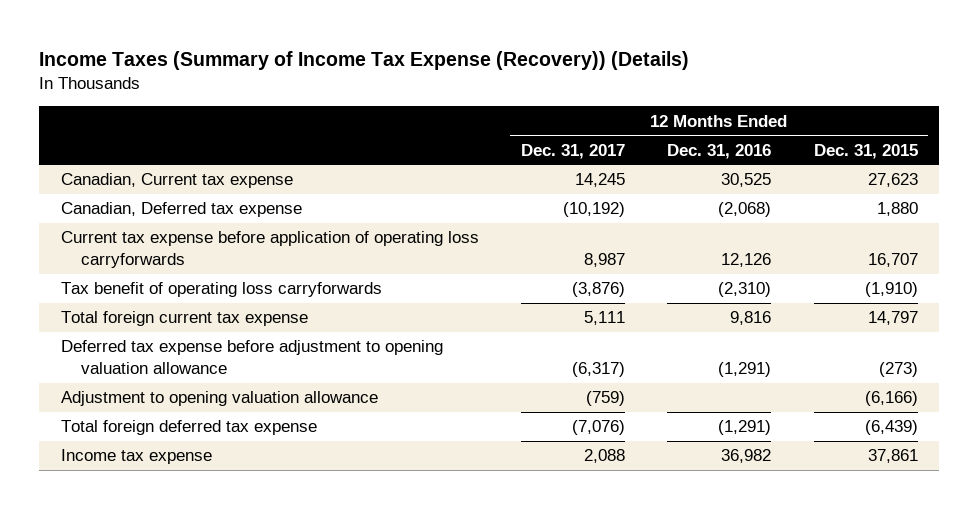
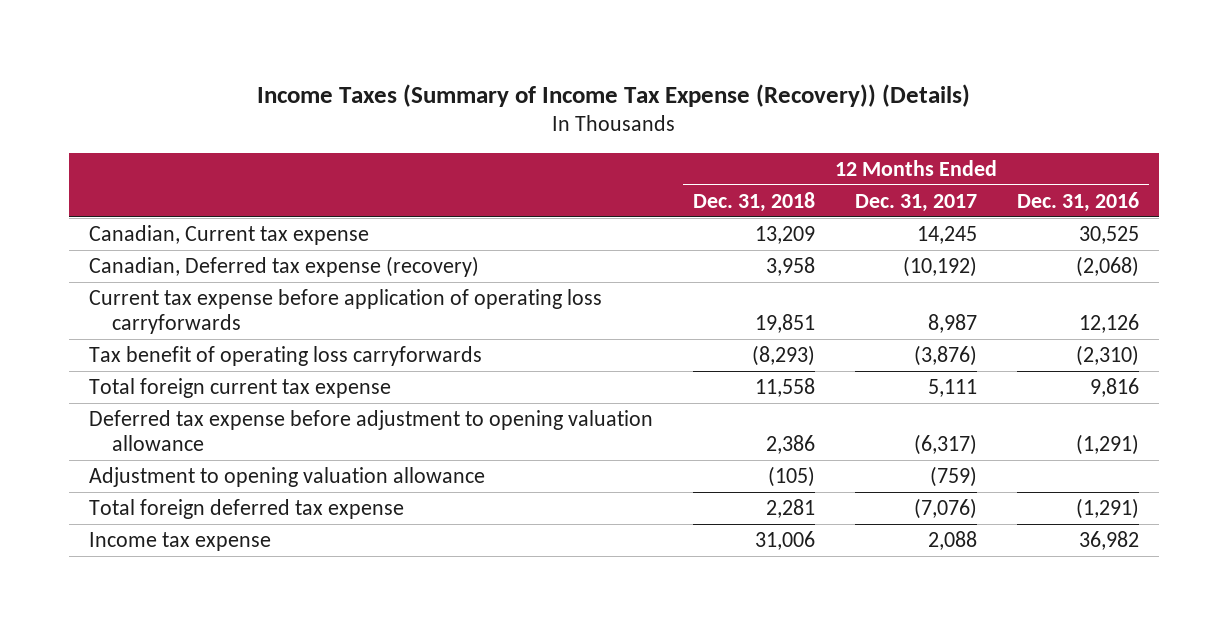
[813,143,918,159] Dec. 31, 2015 -> none
none -> [693,191,816,212] Dec. 31, 2018
[60,202,302,218] Canadian, Deferred tax expense -> [89,255,480,277] Canadian, Deferred tax expense (recovery)

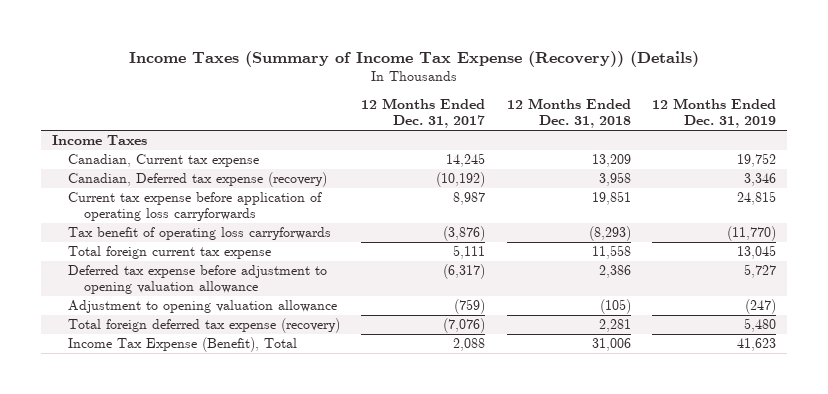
[1016,191,1139,212] Dec. 31, 2016 -> none
none -> [651,98,776,129] 12 Months Ended Dec. 31, 2019
none -> [51,135,147,146] Income Taxes
[89,498,405,519] Total foreign deferred tax expense -> [68,318,341,334] Total foreign deferred tax expense (recovery)
[89,531,272,551] Income tax expense -> [68,337,298,353] Income Tax Expense (Benefit), Total

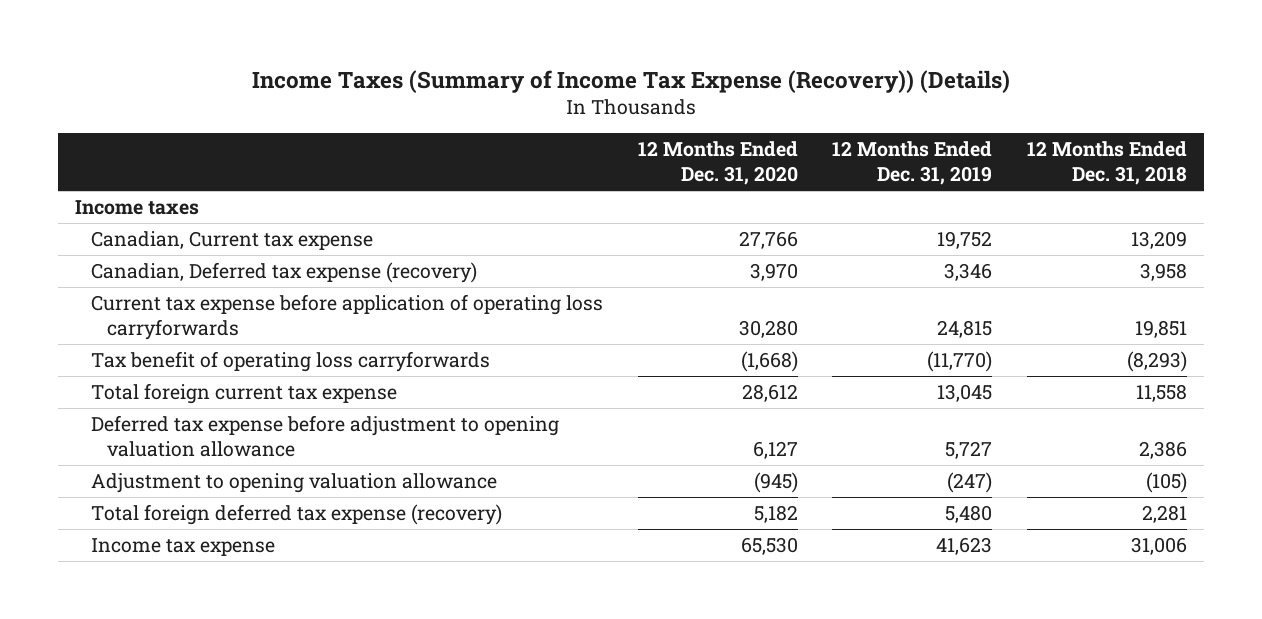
[361,98,486,129] 12 Months Ended Dec. 31, 2017 -> none
none -> [637,141,798,186] 12 Months Ended Dec. 31, 2020
[51,135,147,146] Income Taxes -> [75,199,200,215] Income taxes
[68,337,298,353] Income Tax Expense (Benefit), Total -> [91,537,276,556] Income tax expense

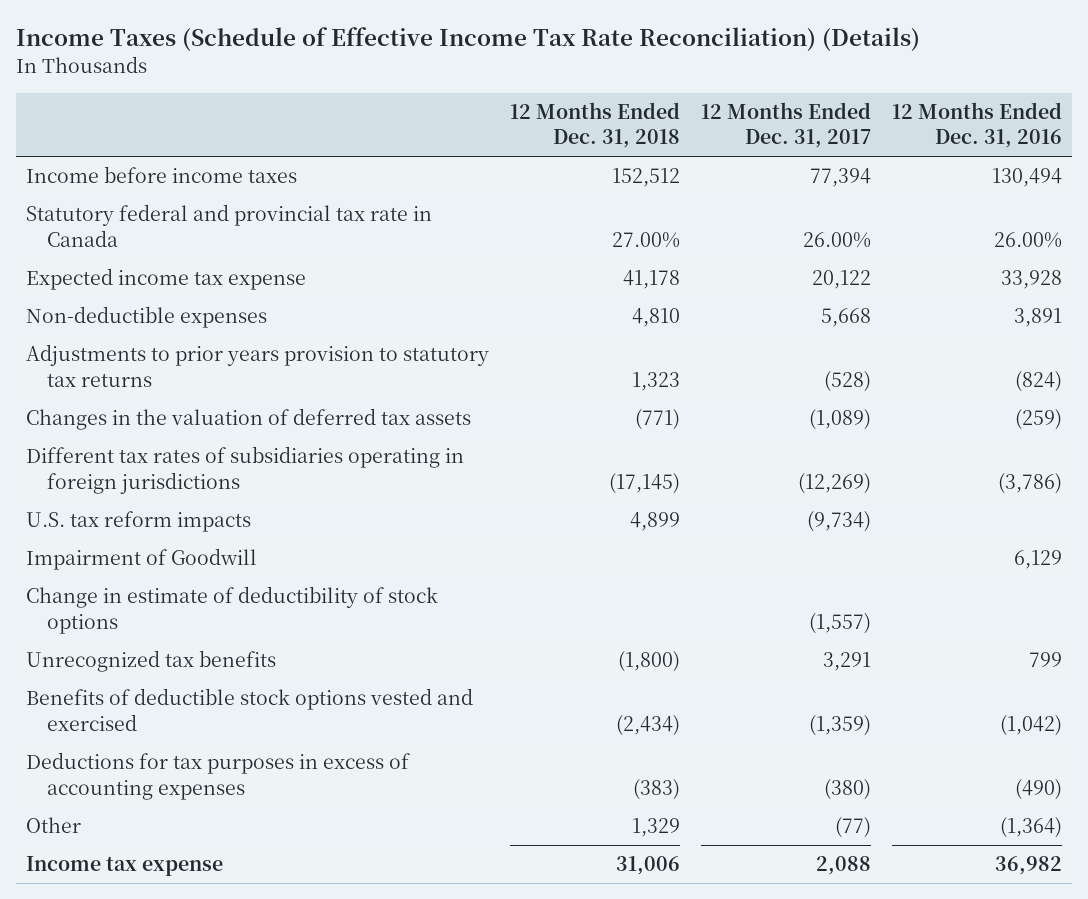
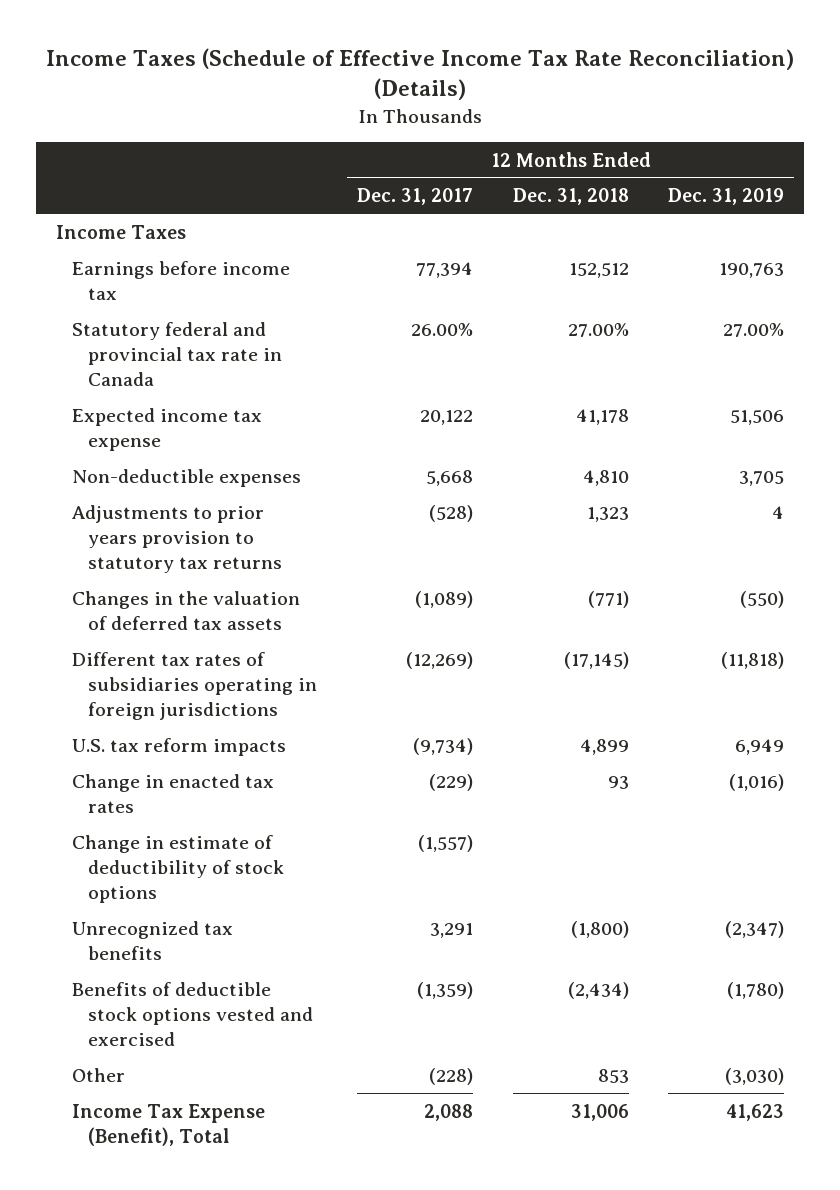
[891,101,1062,149] 12 Months Ended Dec. 31, 2016 -> none
none -> [668,188,785,206] Dec. 31, 2019
none -> [55,224,186,239] Income Taxes
[26,166,298,184] Income before income taxes -> [71,260,290,300] Earnings before income tax
[26,548,258,571] Impairment of Goodwill -> none
none -> [71,773,274,813] Change in enacted tax rates
[26,752,411,800] Deductions for tax purposes in excess of accounting expenses -> none
[632,818,681,838] 1,329 -> [597,1068,629,1083] 853
[834,817,871,839] (77) -> [428,1067,473,1085] (228)
[26,856,224,877] Income tax expense -> [71,1103,265,1146] Income Tax Expense (Benefit), Total

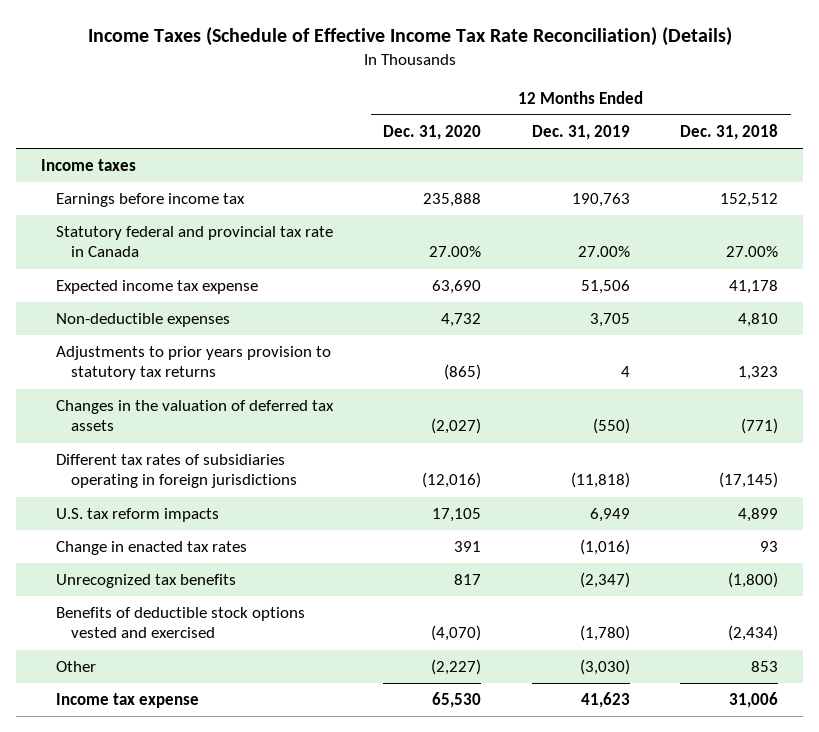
[356,188,473,206] Dec. 31, 2017 -> none
none -> [383,125,482,141] Dec. 31, 2020
[55,224,186,239] Income Taxes -> [41,159,137,172] Income taxes
[71,834,284,904] Change in estimate of deductibility of stock options -> none
[71,1103,265,1146] Income Tax Expense (Benefit), Total -> [55,693,199,709] Income tax expense

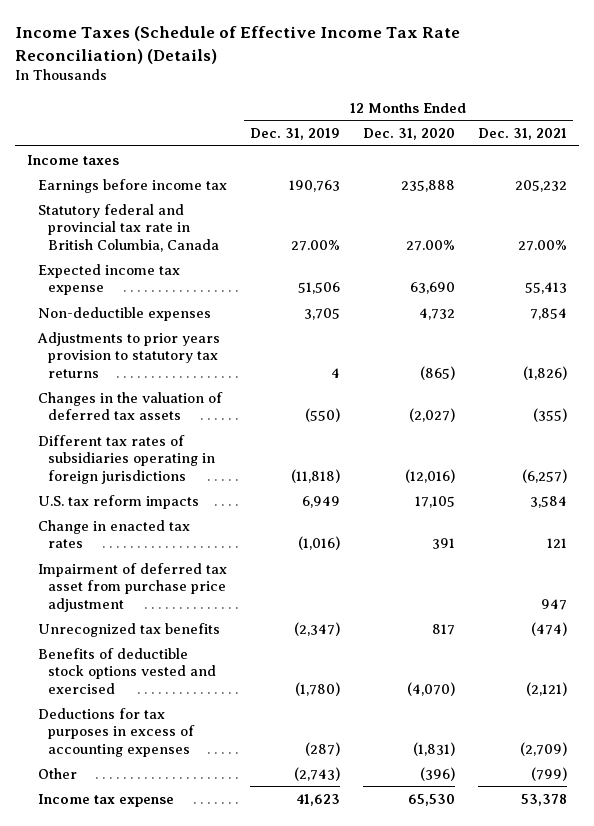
[680,124,779,141] Dec. 31, 2018 -> none
none -> [478,127,568,140] Dec. 31, 2021
[55,226,333,258] Statutory federal and provincial tax rate in Canada -> [37,203,220,252] Statutory federal and provincial tax rate in British Columbia, Canada
none -> [37,562,227,612] Impairment of deferred tax asset from purchase price adjustment
none -> [37,707,196,757] Deductions for tax purposes in excess of accounting expenses
[431,659,482,676] (2,227) -> [419,766,455,781] (396)
[579,659,630,676] (3,030) -> [293,766,340,781] (2,743)

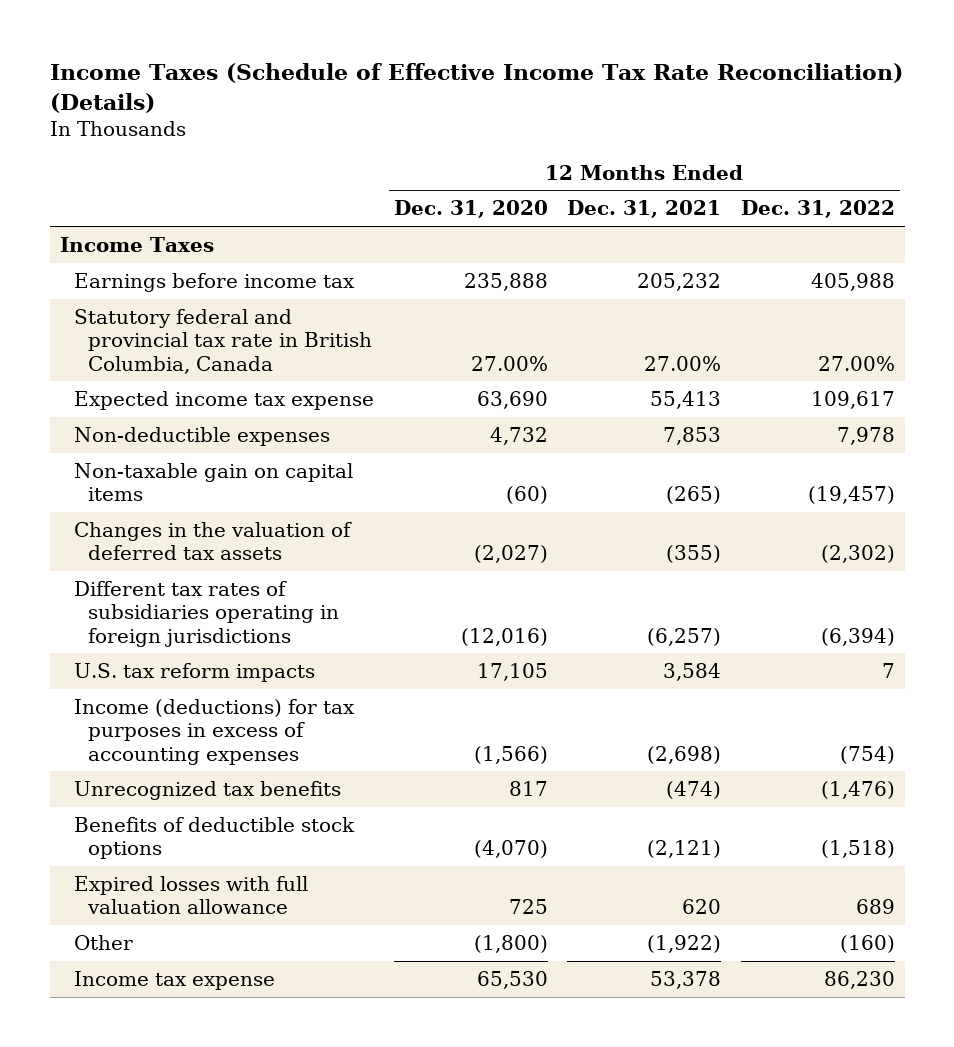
[249,127,340,140] Dec. 31, 2019 -> none
none -> [740,200,895,219] Dec. 31, 2022
[26,154,119,165] Income taxes -> [59,236,214,252] Income Taxes
[36,331,220,378] Adjustments to prior years provision to statutory tax returns -> none
[530,307,568,320] 7,854 -> [663,426,722,445] 7,853
none -> [73,462,353,502] Non-taxable gain on capital items
[37,519,190,549] Change in enacted tax rates -> none
[37,562,227,612] Impairment of deferred tax asset from purchase price adjustment -> none
none -> [73,698,355,765] Income (deductions) for tax purposes in excess of accounting expenses
[37,707,196,757] Deductions for tax purposes in excess of accounting expenses -> none
[37,647,217,694] Benefits of deductible stock options vested and exercised -> [73,816,355,860] Benefits of deductible stock options
none -> [73,875,308,915] Expired losses with full valuation allowance
[419,766,455,781] (396) -> [473,934,548,953] (1,800)
[531,766,568,781] (799) -> [647,934,722,953] (1,922)

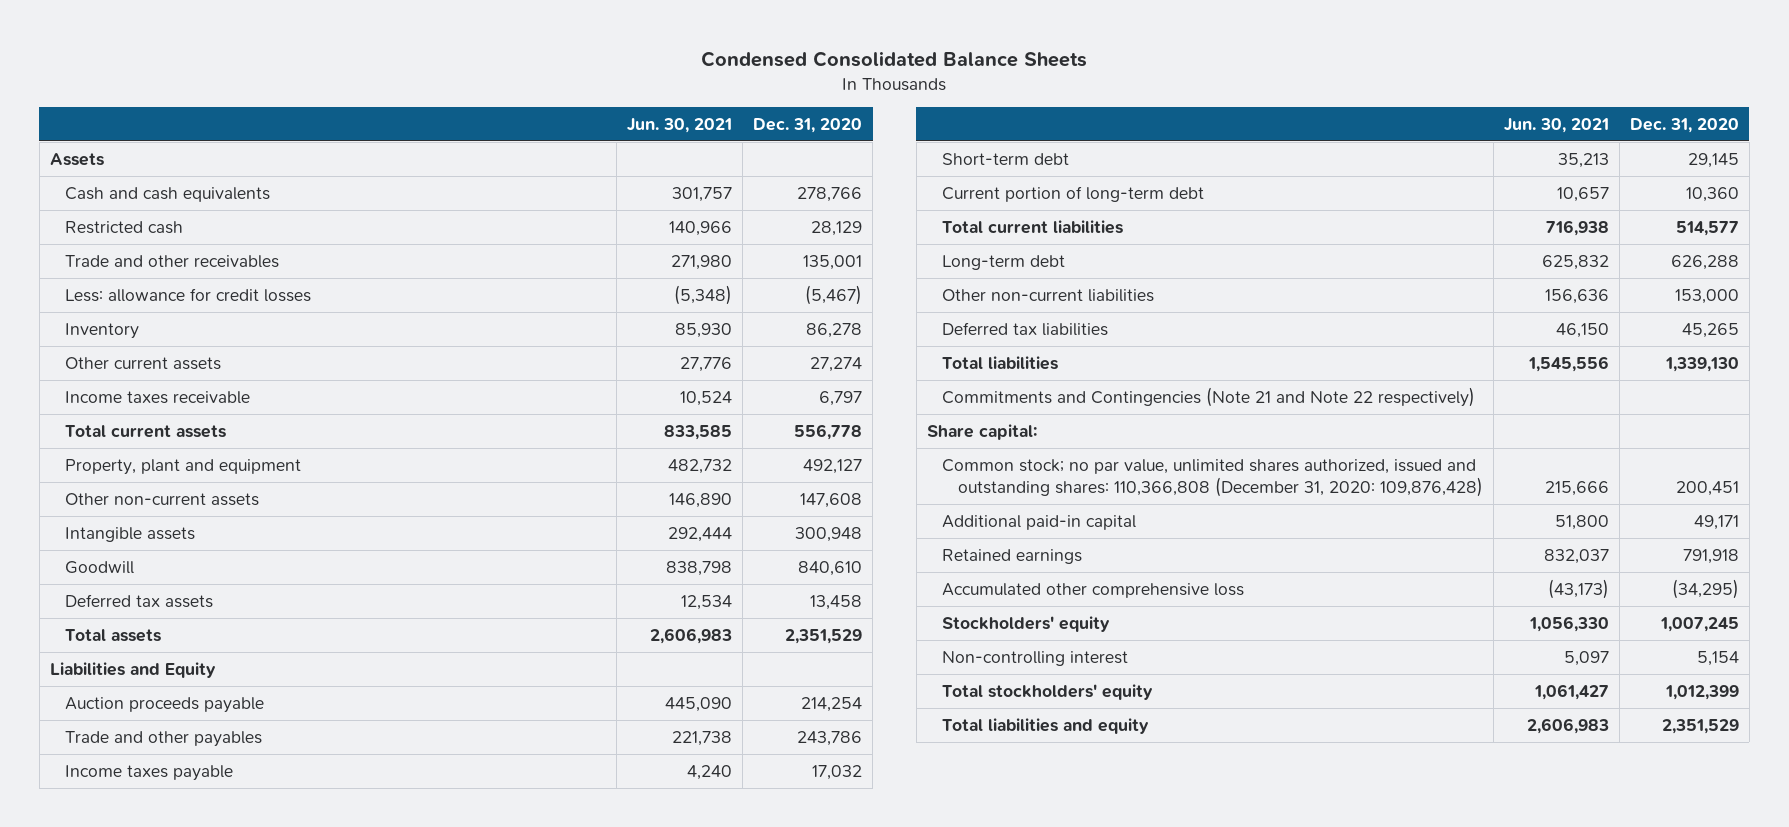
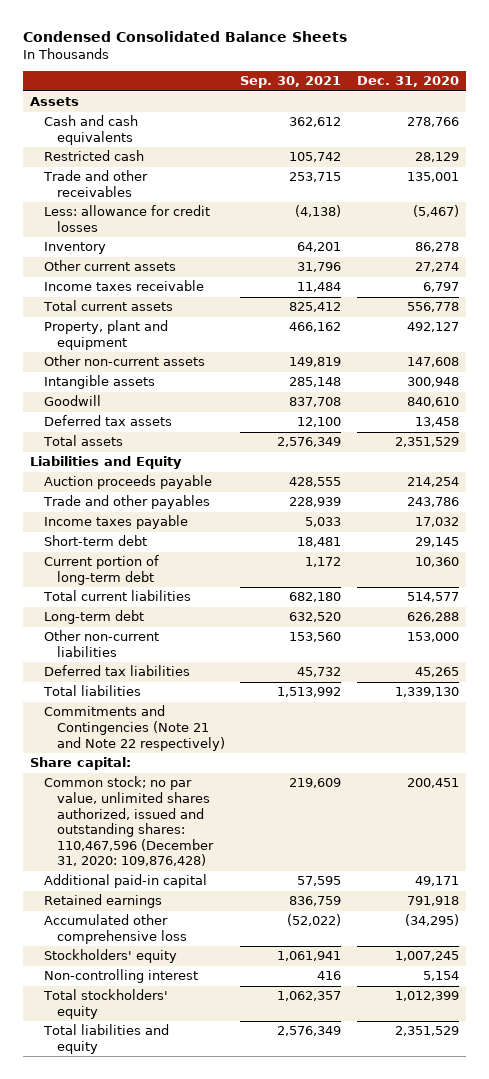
[626,118,732,134] Jun. 30, 2021 -> none
none -> [240,76,342,89] Sep. 30, 2021
[942,458,1483,498] Common stock; no par value, unlimited shares authorized, issued and outstanding shares: 110,366,808 (December 31, 2020: 109,876,428) -> [43,776,215,867] Common stock; no par value, unlimited shares authorized, issued and outstanding shares: 110,467,596 (December 31, 2020: 109,876,428)

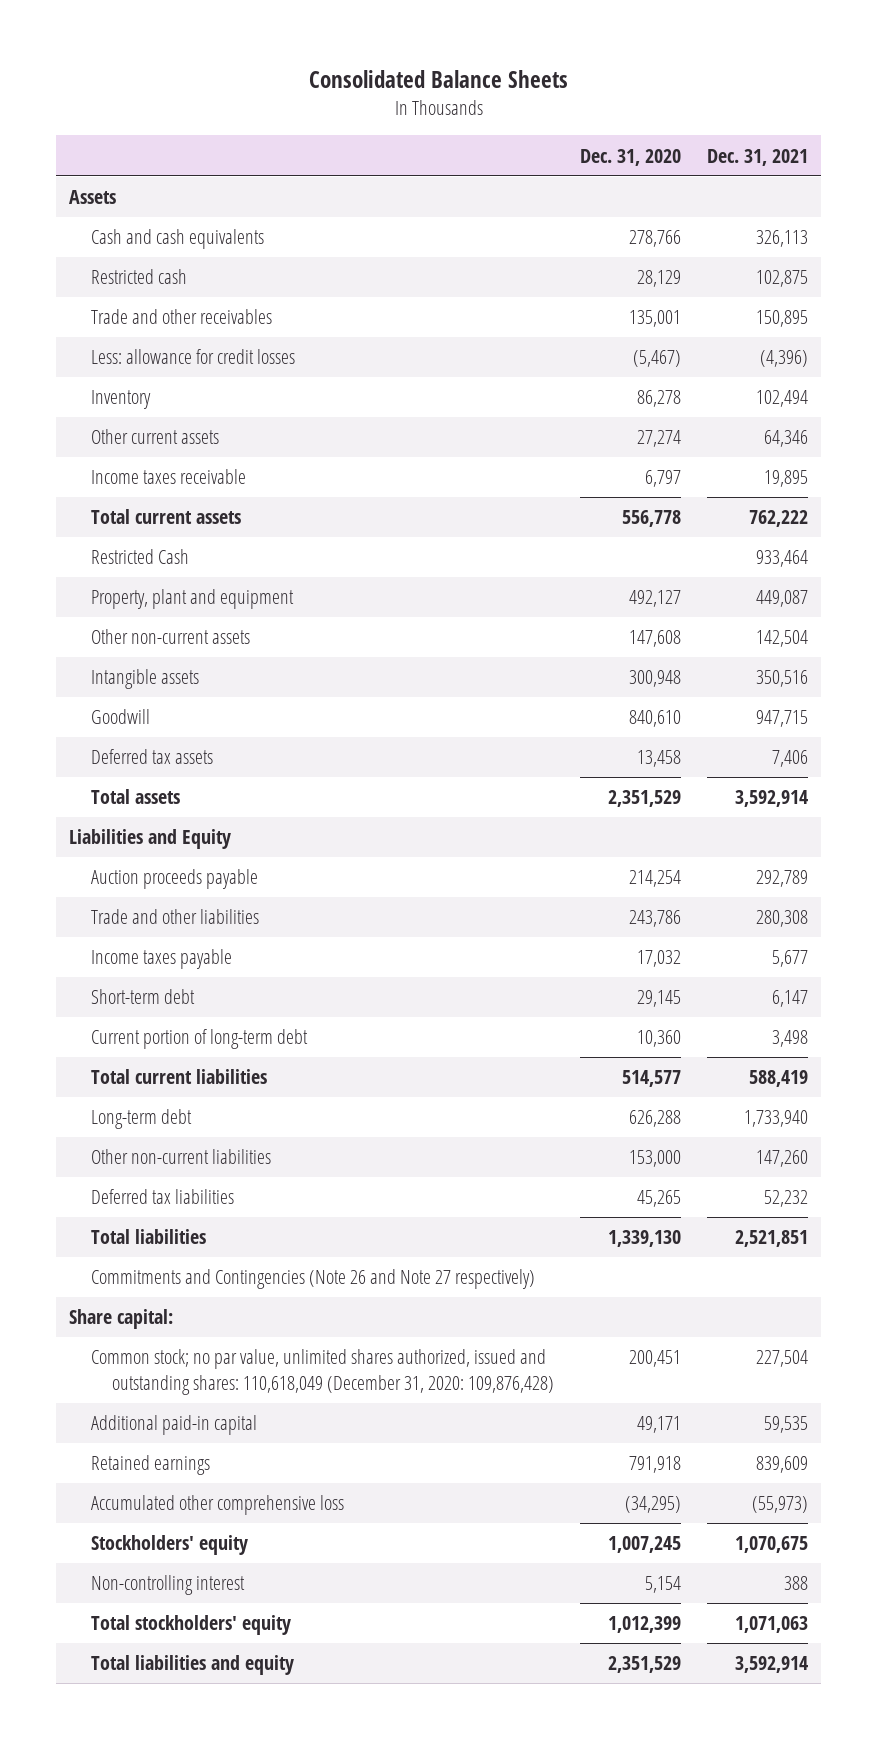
[22,30,347,42] Condensed Consolidated Balance Sheets -> [308,69,568,88] Consolidated Balance Sheets
[240,76,342,89] Sep. 30, 2021 -> none
none -> [706,148,808,166] Dec. 31, 2021
none -> [90,549,189,565] Restricted Cash
[42,495,210,510] Trade and other payables -> [90,909,259,925] Trade and other liabilities
[43,705,226,751] Commitments and Contingencies (Note 21 and Note 22 respectively) -> [90,1269,535,1290] Commitments and Contingencies (Note 26 and Note 27 respectively)
[43,776,215,867] Common stock; no par value, unlimited shares authorized, issued and outstanding shares: 110,467,596 (December 31, 2020: 109,876,428) -> [90,1349,554,1395] Common stock; no par value, unlimited shares authorized, issued and outstanding shares: 110,618,049 (December 31, 2020: 109,876,428)

